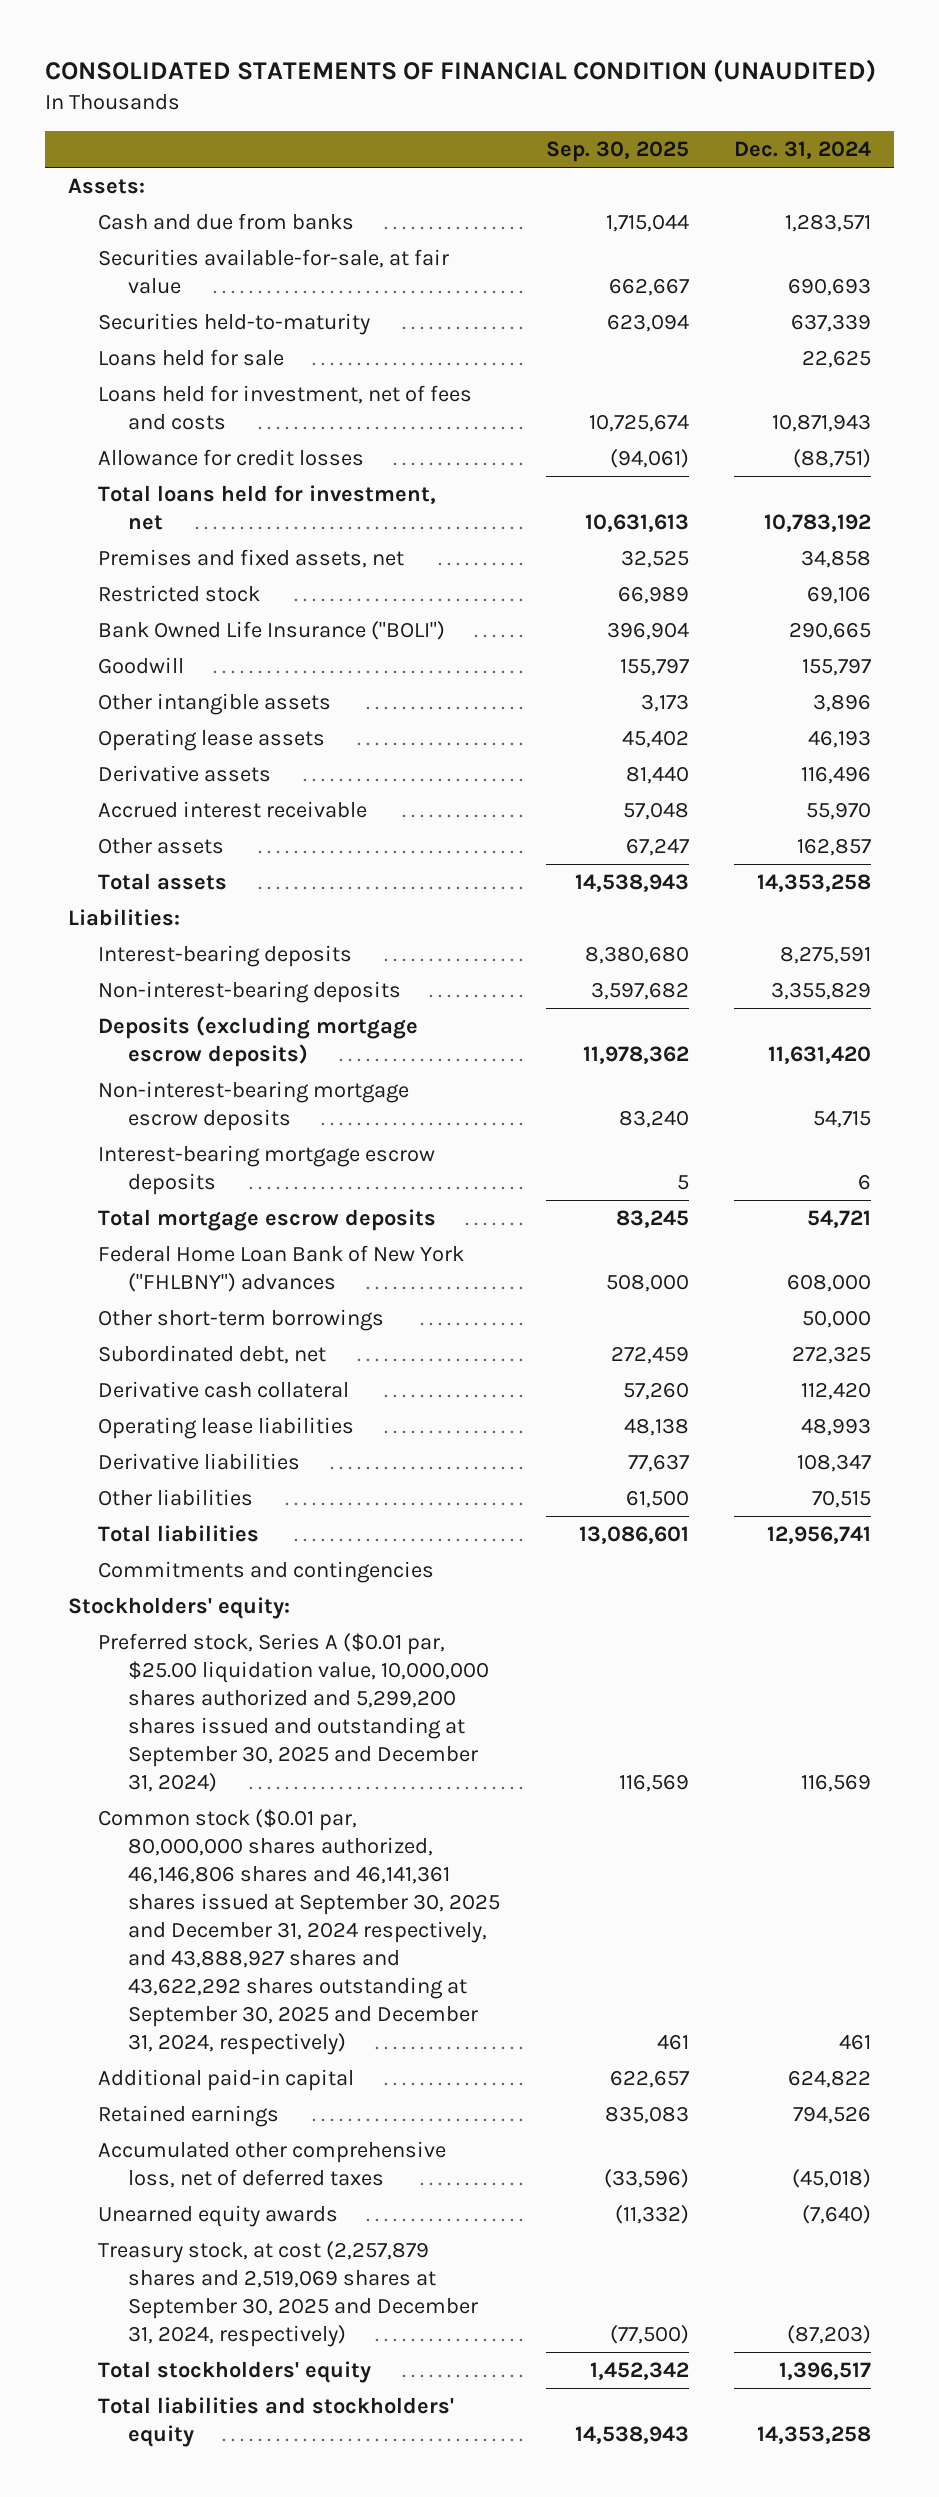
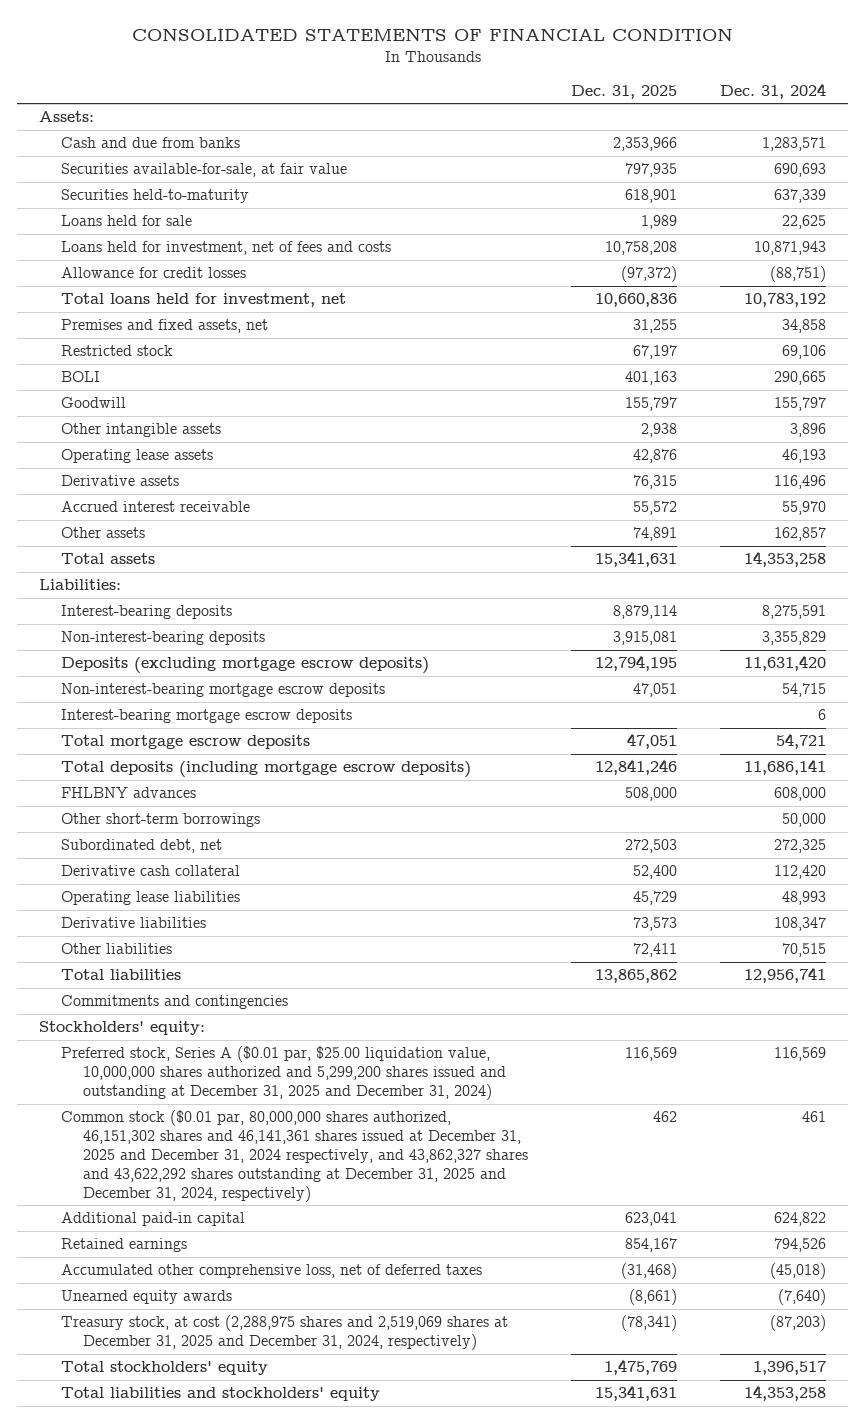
[45,59,877,84] CONSOLIDATED STATEMENTS OF FINANCIAL CONDITION (UNAUDITED) -> [131,28,733,42] CONSOLIDATED STATEMENTS OF FINANCIAL CONDITION
[545,141,689,163] Sep. 30, 2025 -> none
none -> [571,84,678,99] Dec. 31, 2025
[98,620,446,640] Bank Owned Life Insurance ("BOLI") -> [60,371,100,383] BOLI
none -> [60,761,471,779] Total deposits (including mortgage escrow deposits)
[98,1244,465,1292] Federal Home Loan Bank of New York ("FHLBNY") advances -> [60,787,196,799] FHLBNY advances
[98,1632,490,1792] Preferred stock, Series A ($0.01 par, $25.00 liquidation value, 10,000,000 shares authorized and 5,299,200 shares issued and outstanding at September 30, 2025 and December 31, 2024) -> [60,1046,506,1100] Preferred stock, Series A ($0.01 par, $25.00 liquidation value, 10,000,000 shares authorized and 5,299,200 shares issued and outstanding at December 31, 2025 and December 31, 2024)
[98,1808,501,2055] Common stock ($0.01 par, 80,000,000 shares authorized, 46,146,806 shares and 46,141,361 shares issued at September 30, 2025 and December 31, 2024 respectively, and 43,888,927 shares and 43,622,292 shares outstanding at September 30, 2025 and December 31, 2024, respectively) -> [60,1110,528,1202] Common stock ($0.01 par, 80,000,000 shares authorized, 46,151,302 shares and 46,141,361 shares issued at December 31, 2025 and December 31, 2024 respectively, and 43,862,327 shares and 43,622,292 shares outstanding at December 31, 2025 and December 31, 2024, respectively)
[98,2240,479,2347] Treasury stock, at cost (2,257,879 shares and 2,519,069 shares at September 30, 2025 and December 31, 2024, respectively) -> [60,1315,508,1351] Treasury stock, at cost (2,288,975 shares and 2,519,069 shares at December 31, 2025 and December 31, 2024, respectively)

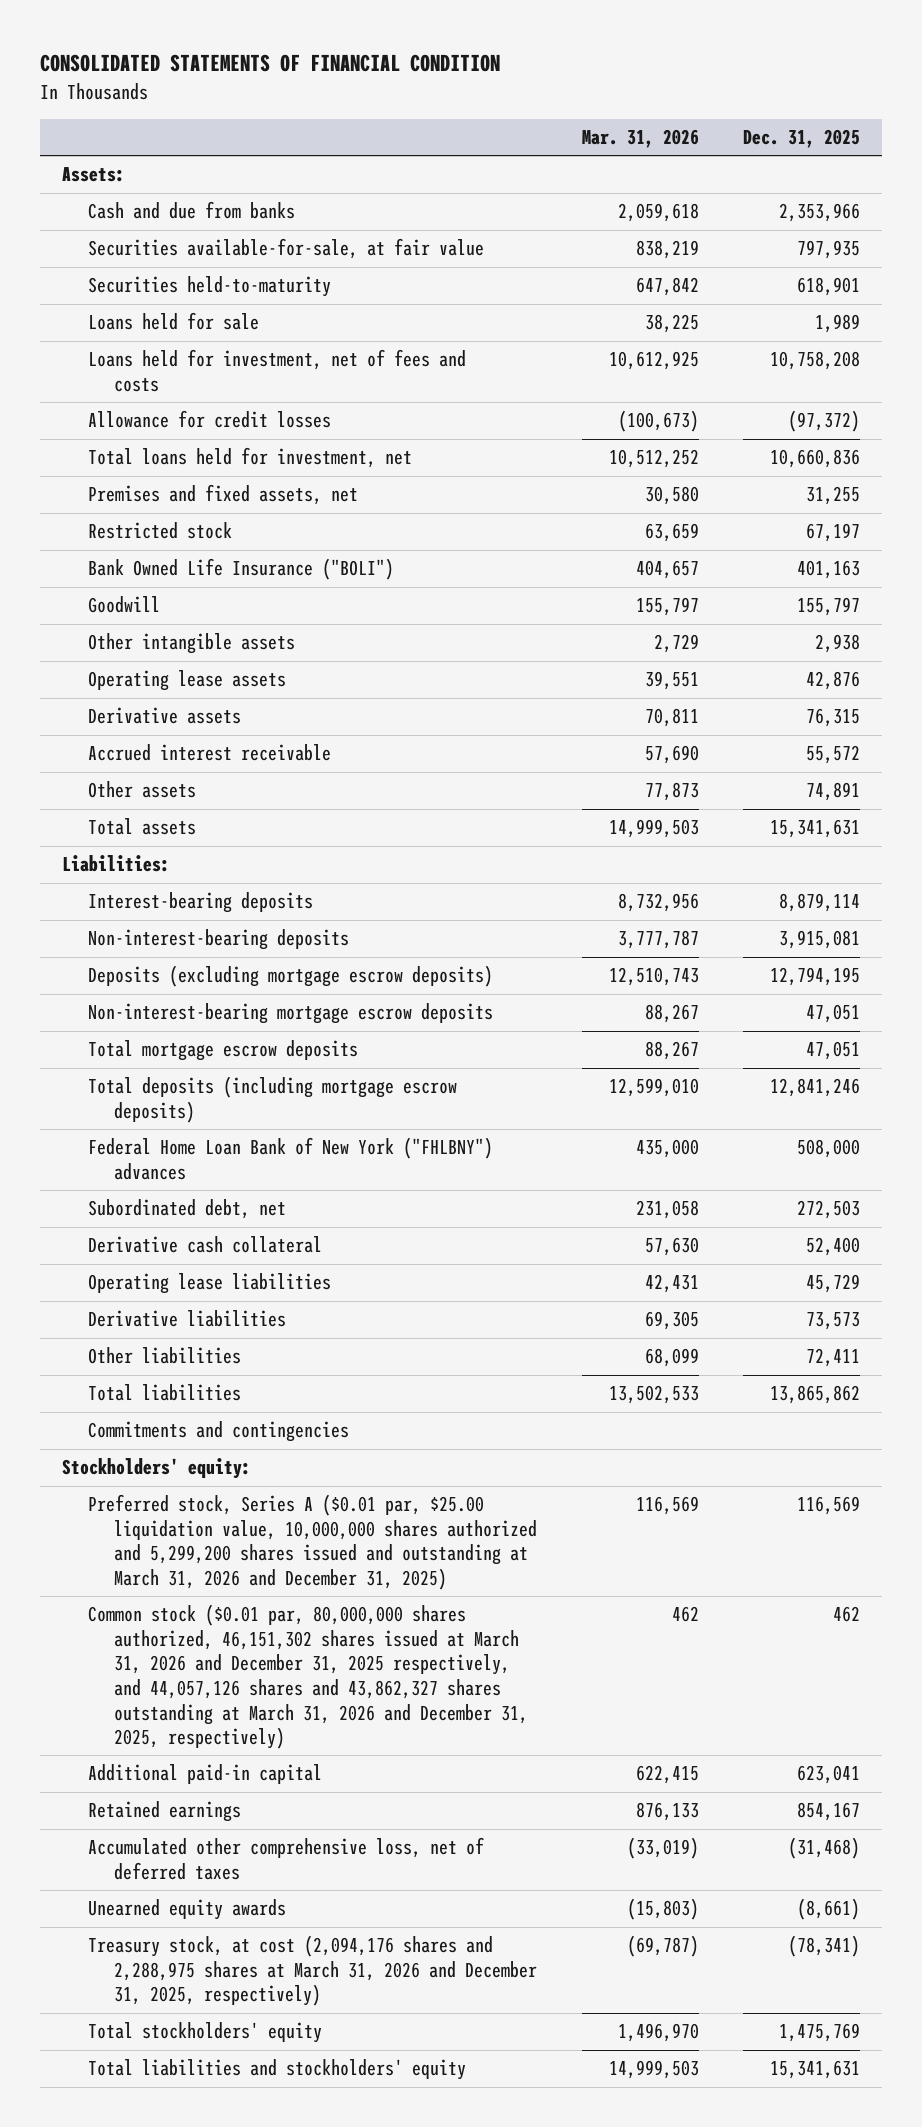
[720,82,827,99] Dec. 31, 2024 -> none
none -> [581,129,699,149] Mar. 31, 2026
[60,371,100,383] BOLI -> [88,558,395,581] Bank Owned Life Insurance ("BOLI")
[60,709,352,724] Interest-bearing mortgage escrow deposits -> none
[60,813,260,828] Other short-term borrowings -> none
[60,787,196,799] FHLBNY advances -> [88,1137,494,1180] Federal Home Loan Bank of New York ("FHLBNY") advances
[60,1046,506,1100] Preferred stock, Series A ($0.01 par, $25.00 liquidation value, 10,000,000 shares authorized and 5,299,200 shares issued and outstanding at December 31, 2025 and December 31, 2024) -> [88,1494,538,1591] Preferred stock, Series A ($0.01 par, $25.00 liquidation value, 10,000,000 shares authorized and 5,299,200 shares issued and outstanding at March 31, 2026 and December 31, 2025)
[60,1110,528,1202] Common stock ($0.01 par, 80,000,000 shares authorized, 46,151,302 shares and 46,141,361 shares issued at December 31, 2025 and December 31, 2024 respectively, and 43,862,327 shares and 43,622,292 shares outstanding at December 31, 2025 and December 31, 2024, respectively) -> [88,1604,529,1750] Common stock ($0.01 par, 80,000,000 shares authorized, 46,151,302 shares issued at March 31, 2026 and December 31, 2025 respectively, and 44,057,126 shares and 43,862,327 shares outstanding at March 31, 2026 and December 31, 2025, respectively)
[60,1315,508,1351] Treasury stock, at cost (2,288,975 shares and 2,519,069 shares at December 31, 2025 and December 31, 2024, respectively) -> [88,1935,538,2007] Treasury stock, at cost (2,094,176 shares and 2,288,975 shares at March 31, 2026 and December 31, 2025, respectively)

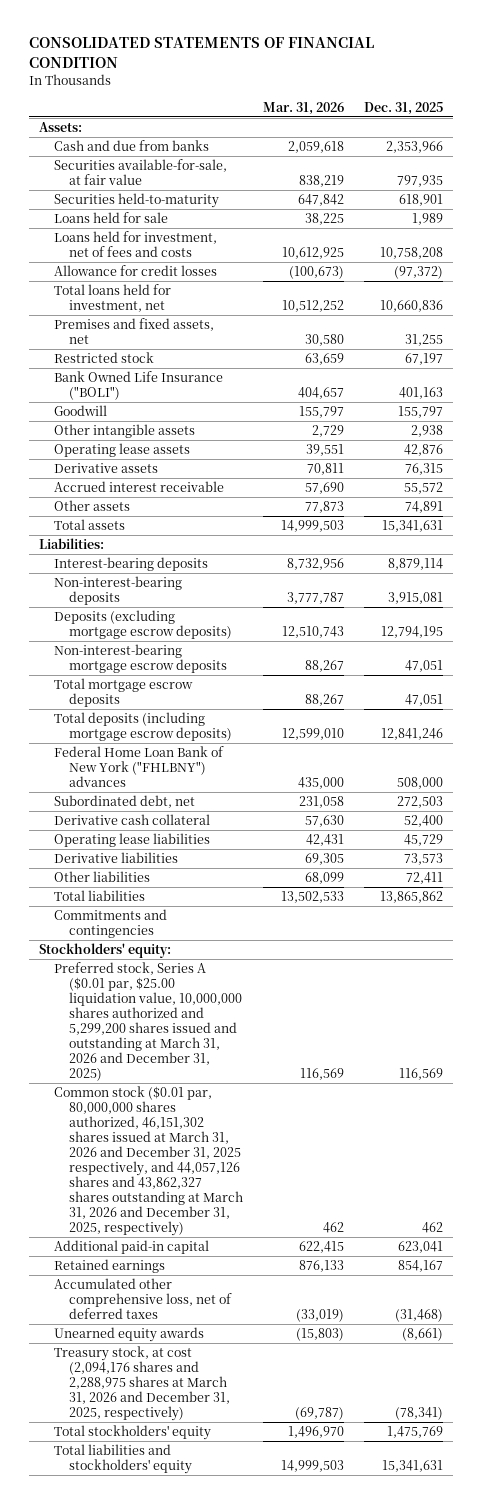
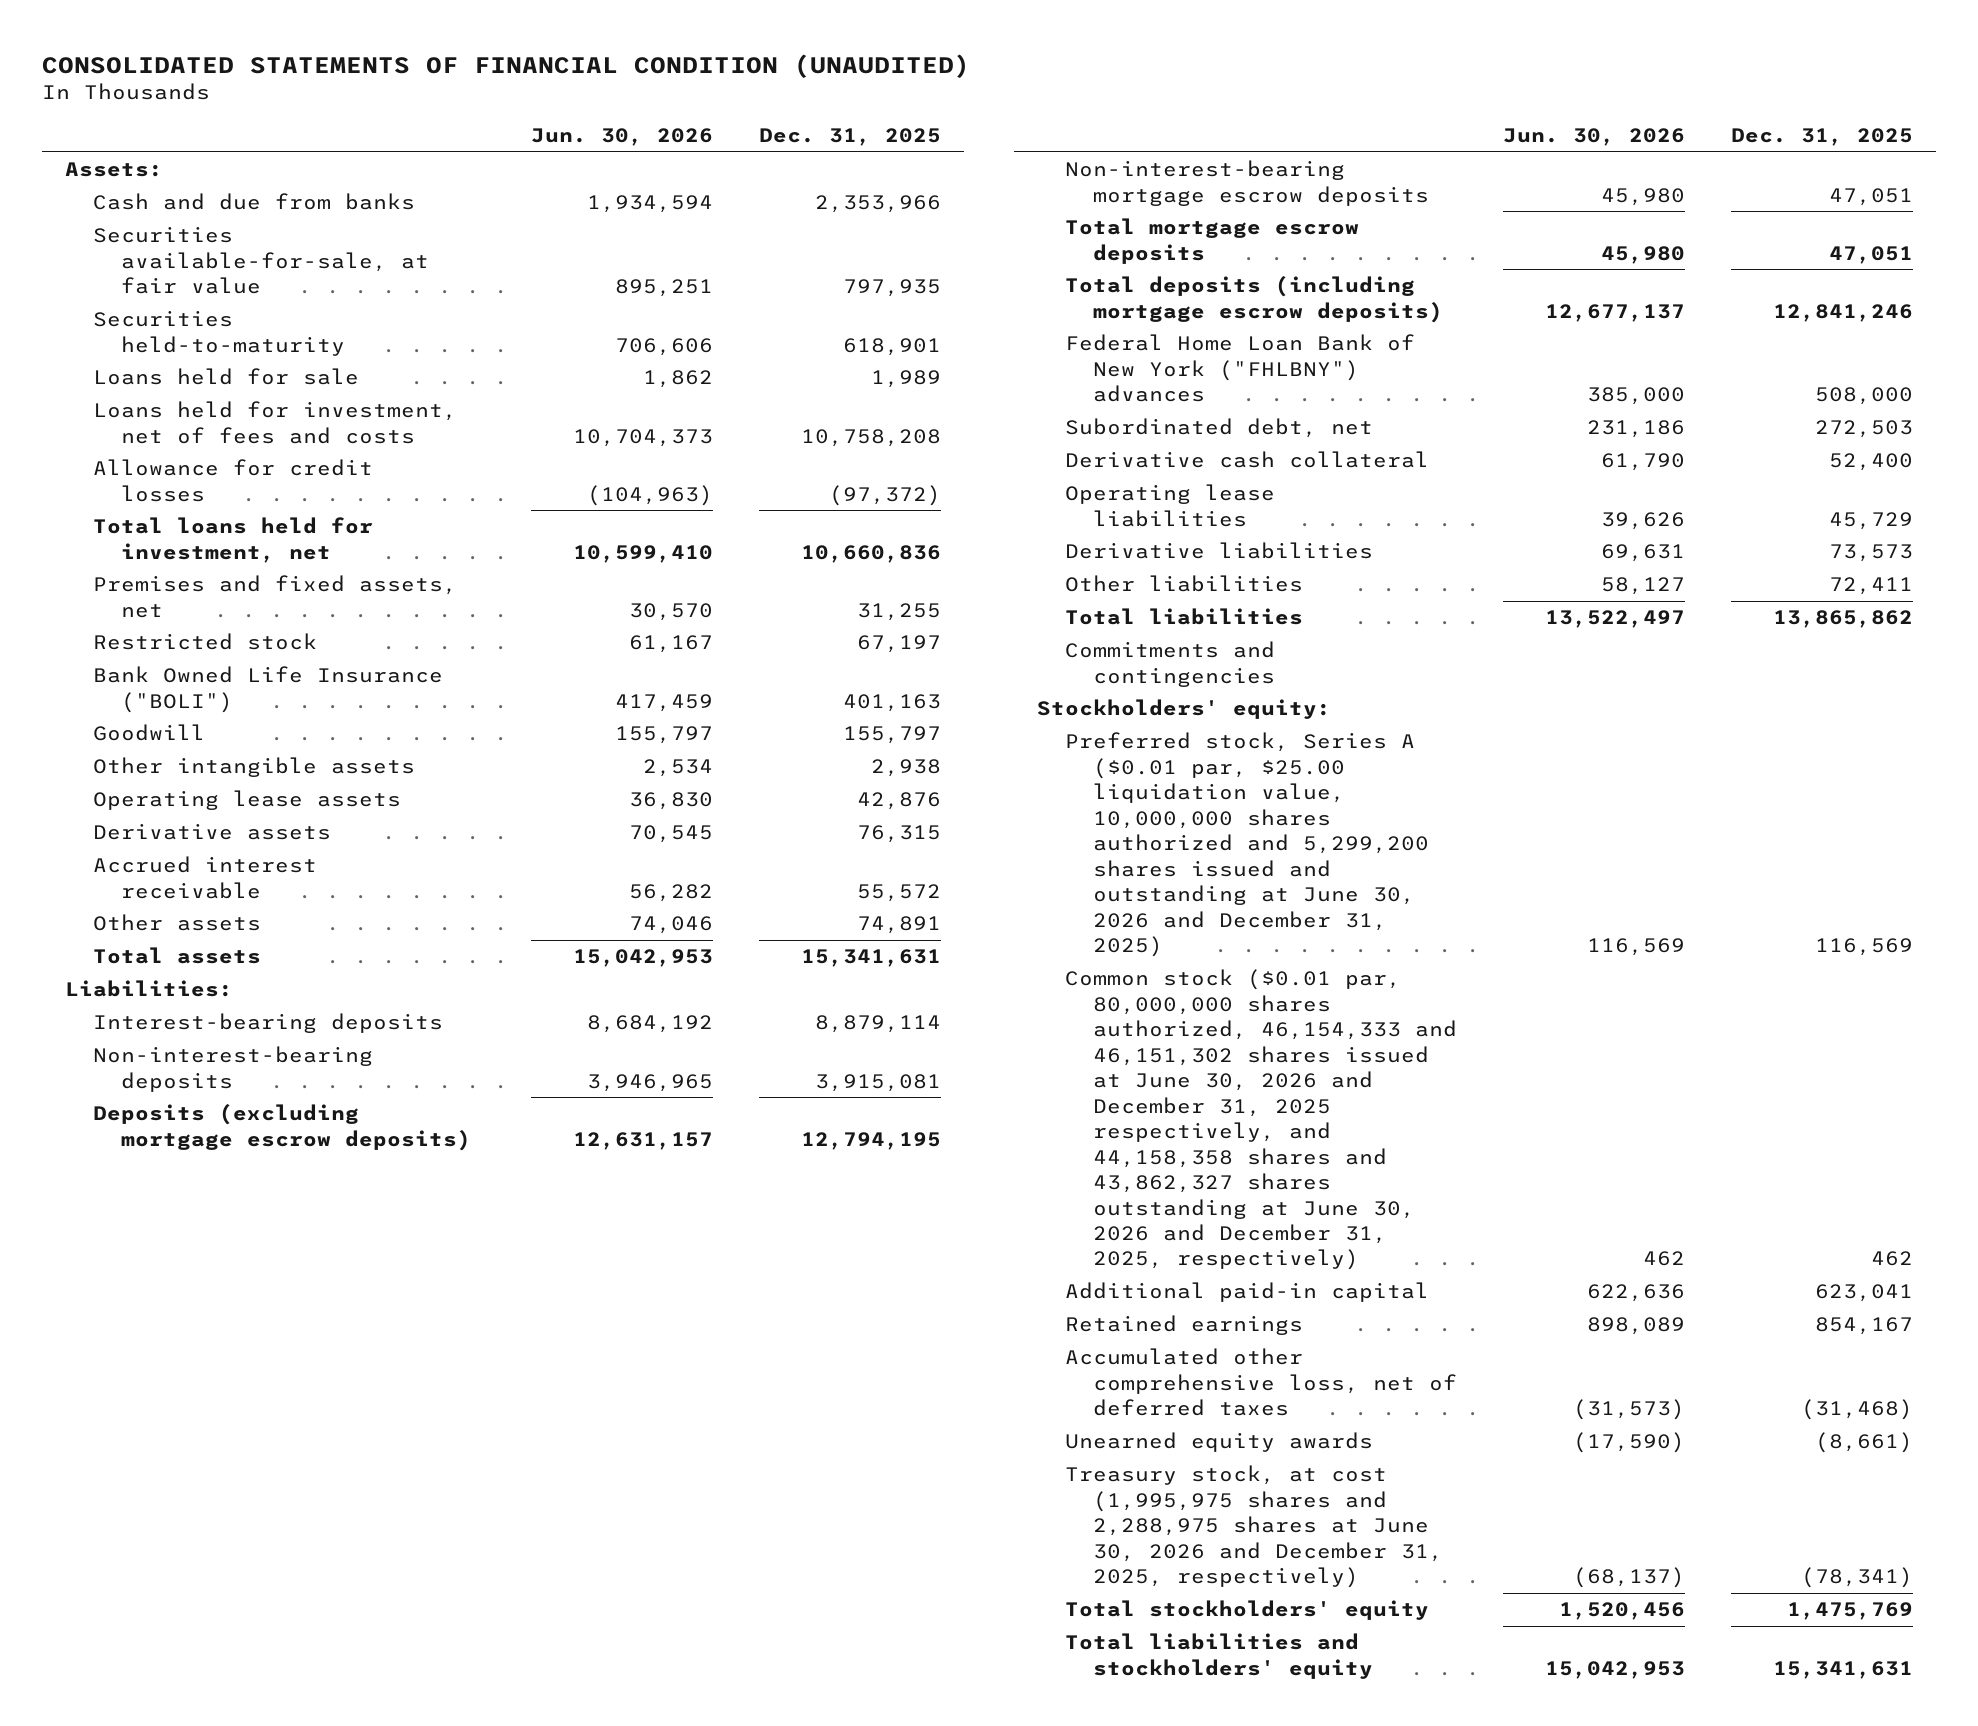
[28,37,374,68] CONSOLIDATED STATEMENTS OF FINANCIAL CONDITION -> [42,53,971,78] CONSOLIDATED STATEMENTS OF FINANCIAL CONDITION (UNAUDITED)
[262,101,344,115] Mar. 31, 2026 -> none
none -> [531,128,714,147] Jun. 30, 2026
[53,962,242,1082] Preferred stock, Series A ($0.01 par, $25.00 liquidation value, 10,000,000 shares authorized and 5,299,200 shares issued and outstanding at March 31, 2026 and December 31, 2025) -> [1064,732,1429,958] Preferred stock, Series A ($0.01 par, $25.00 liquidation value, 10,000,000 shares authorized and 5,299,200 shares issued and outstanding at June 30, 2026 and December 31, 2025)
[53,1086,243,1237] Common stock ($0.01 par, 80,000,000 shares authorized, 46,151,302 shares issued at March 31, 2026 and December 31, 2025 respectively, and 44,057,126 shares and 43,862,327 shares outstanding at March 31, 2026 and December 31, 2025, respectively) -> [1064,969,1457,1271] Common stock ($0.01 par, 80,000,000 shares authorized, 46,154,333 and 46,151,302 shares issued at June 30, 2026 and December 31, 2025 respectively, and 44,158,358 shares and 43,862,327 shares outstanding at June 30, 2026 and December 31, 2025, respectively)
[53,1346,230,1422] Treasury stock, at cost (2,094,176 shares and 2,288,975 shares at March 31, 2026 and December 31, 2025, respectively) -> [1064,1465,1443,1589] Treasury stock, at cost (1,995,975 shares and 2,288,975 shares at June 30, 2026 and December 31, 2025, respectively)

